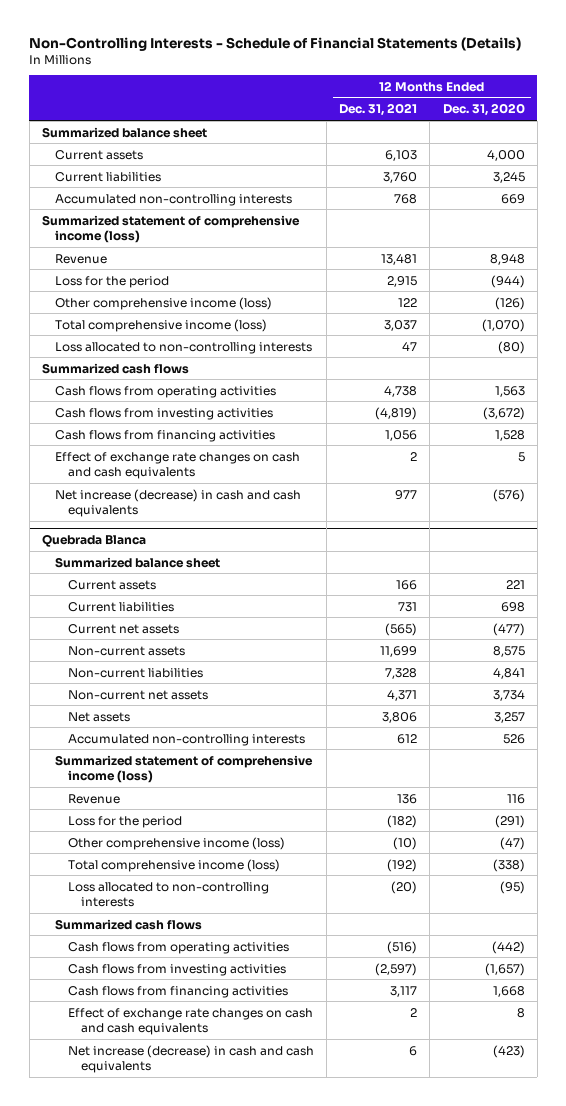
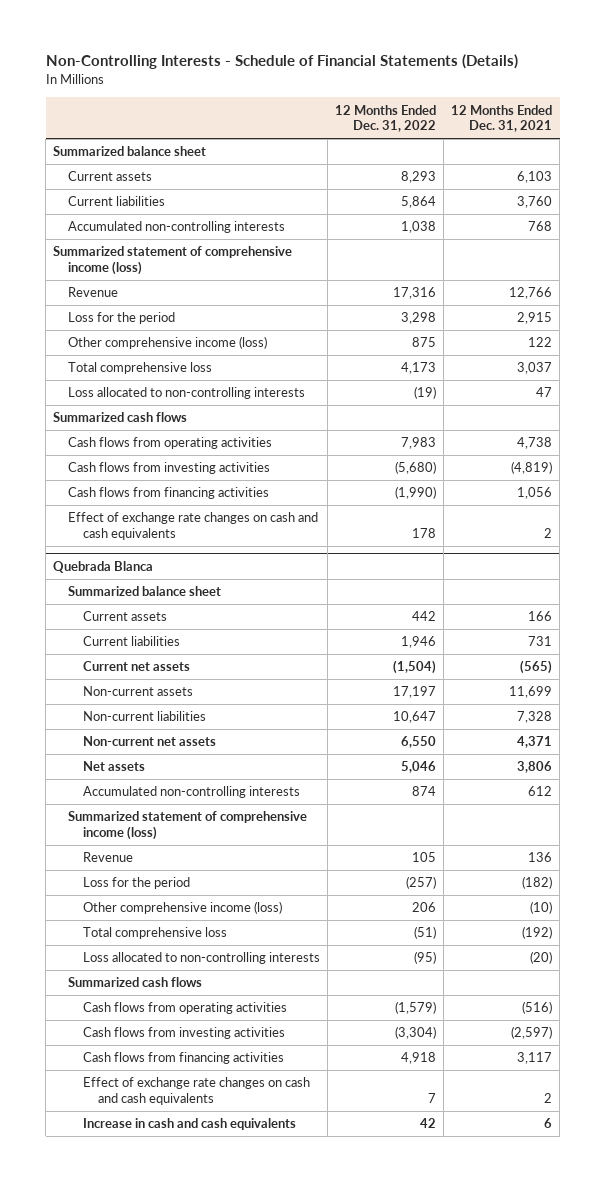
[442,103,525,117] Dec. 31, 2020 -> none
none -> [335,104,437,133] 12 Months Ended Dec. 31, 2022
[381,253,418,265] 13,481 -> [509,287,553,300] 12,766
[54,318,267,332] Total comprehensive income (loss) -> [68,362,213,375] Total comprehensive loss
[54,488,301,517] Net increase (decrease) in cash and cash equivalents -> none
[68,858,281,872] Total comprehensive income (loss) -> [83,927,228,940] Total comprehensive loss
[68,1044,315,1073] Net increase (decrease) in cash and cash equivalents -> [83,1118,297,1131] Increase in cash and cash equivalents

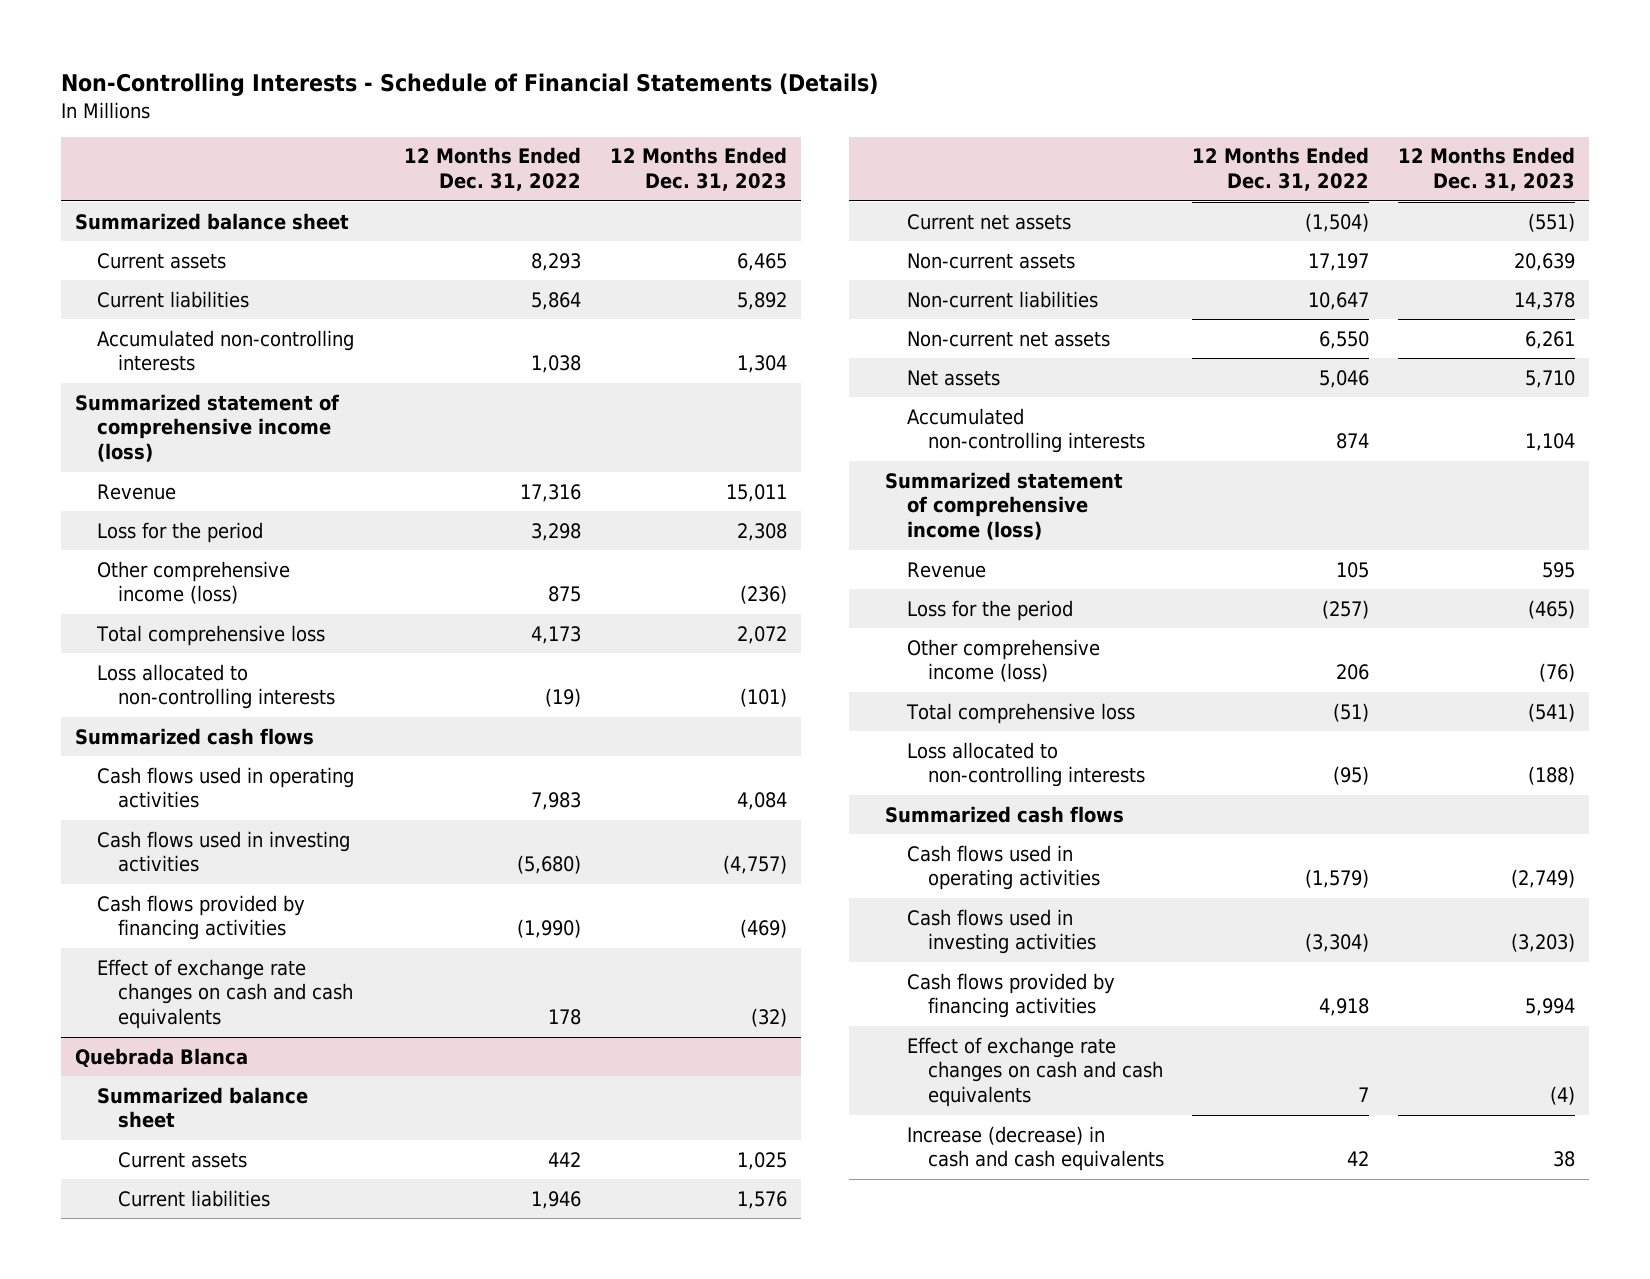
[451,104,553,133] 12 Months Ended Dec. 31, 2021 -> none
none -> [609,147,787,192] 12 Months Ended Dec. 31, 2023
[68,437,273,450] Cash flows from operating activities -> [96,766,354,809] Cash flows used in operating activities
[68,462,271,475] Cash flows from investing activities -> [96,830,350,873] Cash flows used in investing activities
[68,487,270,500] Cash flows from financing activities -> [96,894,305,941] Cash flows provided by financing activities
[83,1002,288,1015] Cash flows from operating activities -> [906,844,1100,891] Cash flows used in operating activities
[83,1027,286,1040] Cash flows from investing activities -> [906,908,1096,955] Cash flows used in investing activities
[83,1052,285,1065] Cash flows from financing activities -> [906,972,1115,1019] Cash flows provided by financing activities
[83,1118,297,1131] Increase in cash and cash equivalents -> [906,1125,1164,1172] Increase (decrease) in cash and cash equivalents

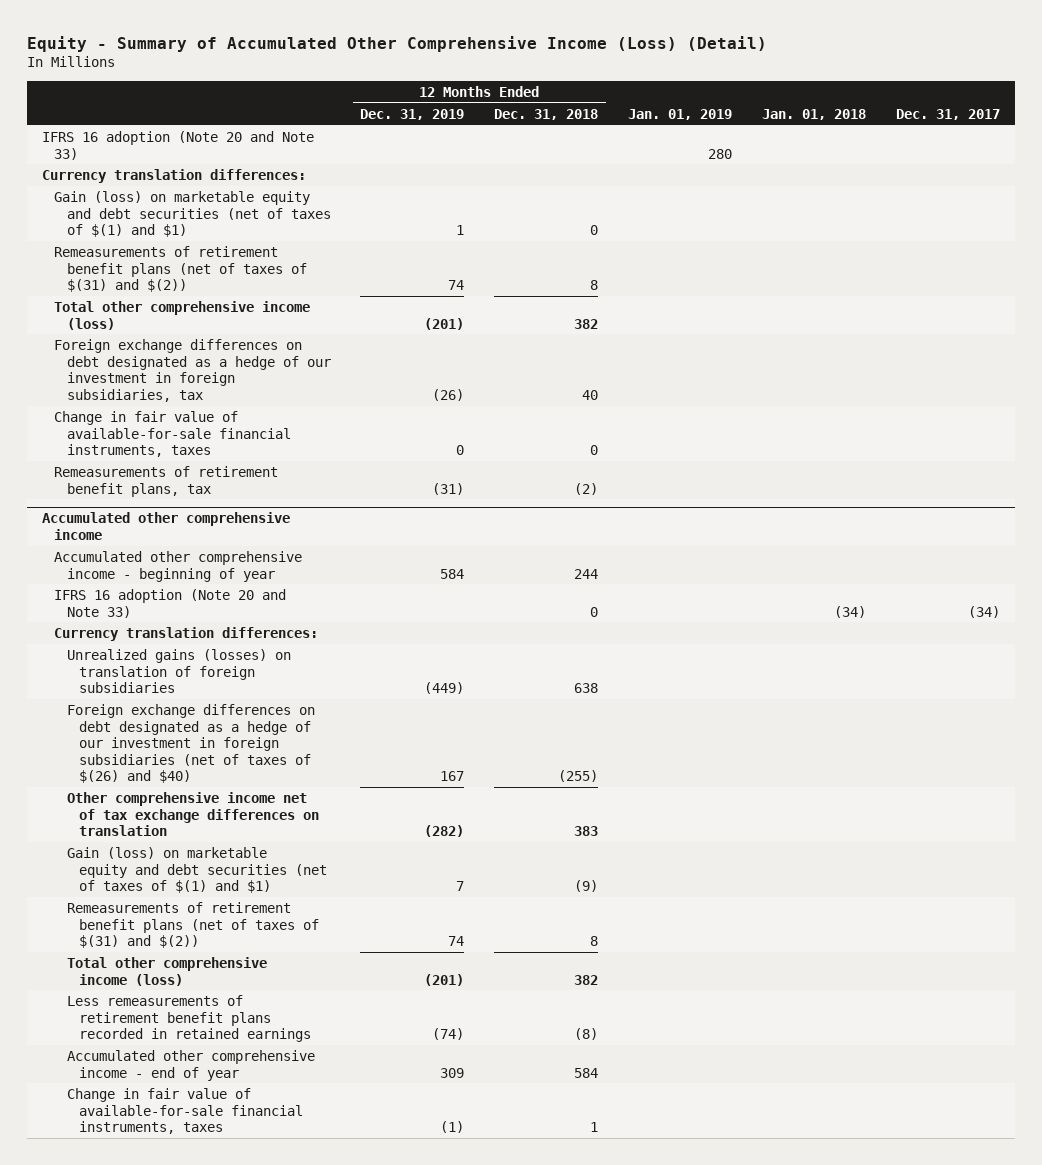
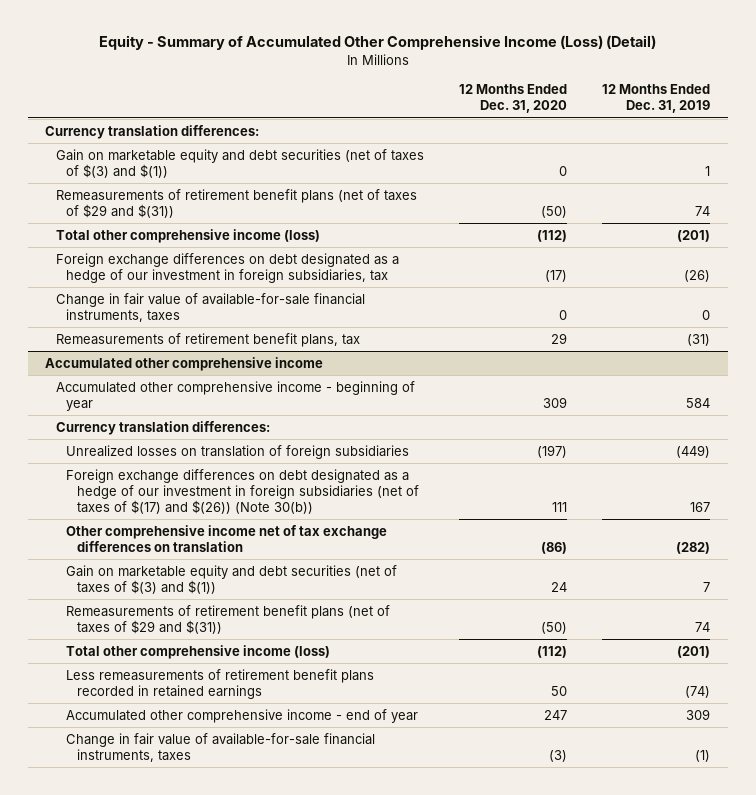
[494,108,599,120] Dec. 31, 2018 -> none
[628,108,733,120] Jan. 01, 2019 -> none
[762,108,867,120] Jan. 01, 2018 -> none
[895,108,1000,120] Dec. 31, 2017 -> none
none -> [459,84,568,114] 12 Months Ended Dec. 31, 2020
[42,130,315,160] IFRS 16 adoption (Note 20 and Note 33) -> none
[54,190,331,238] Gain (loss) on marketable equity and debt securities (net of taxes of $(1) and $1) -> [55,148,424,178] Gain on marketable equity and debt securities (net of taxes of $(3) and $(1))
[54,245,307,293] Remeasurements of retirement benefit plans (net of taxes of $(31) and $(2)) -> [55,188,417,218] Remeasurements of retirement benefit plans (net of taxes of $29 and $(31))
[54,588,287,618] IFRS 16 adoption (Note 20 and Note 33) -> none
[66,648,291,694] Unrealized gains (losses) on translation of foreign subsidiaries -> [66,444,410,459] Unrealized losses on translation of foreign subsidiaries
[66,703,315,784] Foreign exchange differences on debt designated as a hedge of our investment in foreign subsidiaries (net of taxes of $(26) and $40) -> [66,468,419,515] Foreign exchange differences on debt designated as a hedge of our investment in foreign subsidiaries (net of taxes of $(17) and $(26)) (Note 30(b))
[66,846,327,894] Gain (loss) on marketable equity and debt securities (net of taxes of $(1) and $1) -> [66,564,398,594] Gain on marketable equity and debt securities (net of taxes of $(3) and $(1))
[66,901,319,949] Remeasurements of retirement benefit plans (net of taxes of $(31) and $(2)) -> [66,604,391,634] Remeasurements of retirement benefit plans (net of taxes of $29 and $(31))

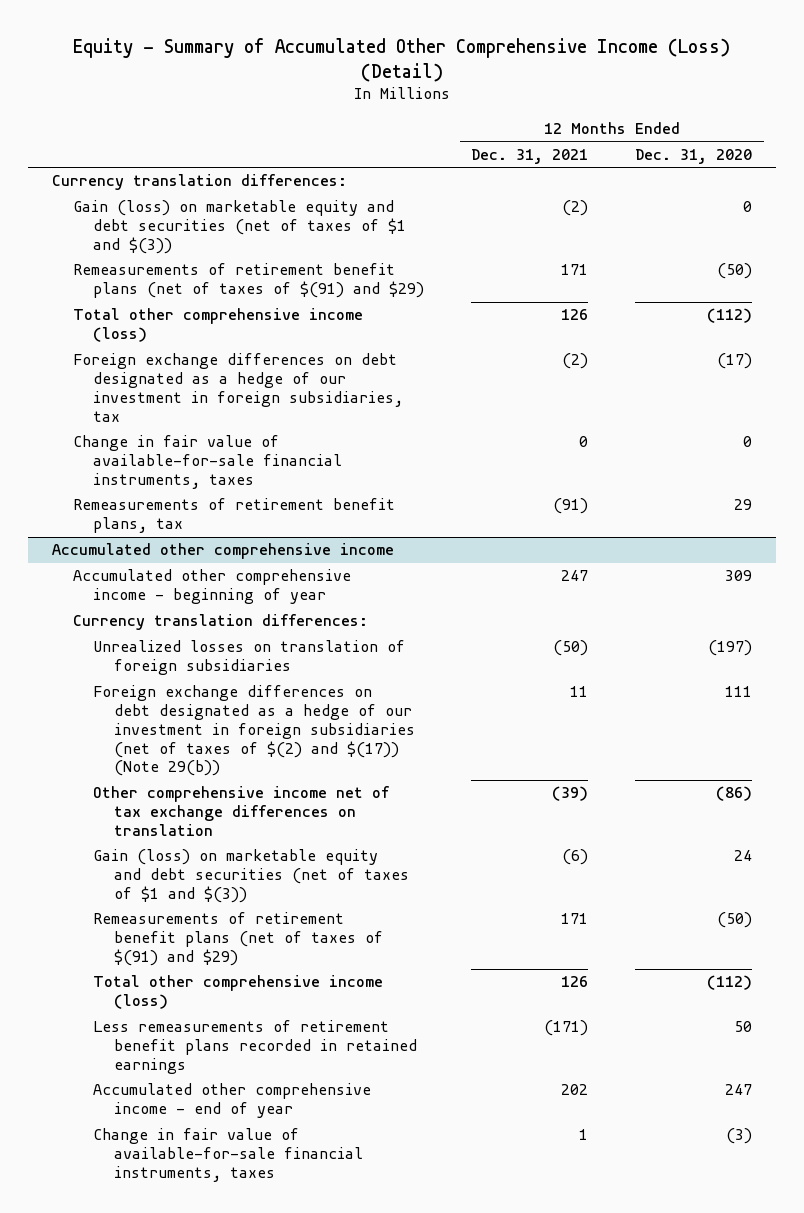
[602,84,711,114] 12 Months Ended Dec. 31, 2019 -> none
none -> [471,148,589,164] Dec. 31, 2021
[55,148,424,178] Gain on marketable equity and debt securities (net of taxes of $(3) and $(1)) -> [72,200,407,254] Gain (loss) on marketable equity and debt securities (net of taxes of $1 and $(3))
[55,188,417,218] Remeasurements of retirement benefit plans (net of taxes of $29 and $(31)) -> [72,263,425,299] Remeasurements of retirement benefit plans (net of taxes of $(91) and $29)
[66,468,419,515] Foreign exchange differences on debt designated as a hedge of our investment in foreign subsidiaries (net of taxes of $(17) and $(26)) (Note 30(b)) -> [93,685,416,777] Foreign exchange differences on debt designated as a hedge of our investment in foreign subsidiaries (net of taxes of $(2) and $(17)) (Note 29(b))
[66,564,398,594] Gain on marketable equity and debt securities (net of taxes of $(3) and $(1)) -> [93,849,410,903] Gain (loss) on marketable equity and debt securities (net of taxes of $1 and $(3))
[66,604,391,634] Remeasurements of retirement benefit plans (net of taxes of $29 and $(31)) -> [93,912,384,966] Remeasurements of retirement benefit plans (net of taxes of $(91) and $29)

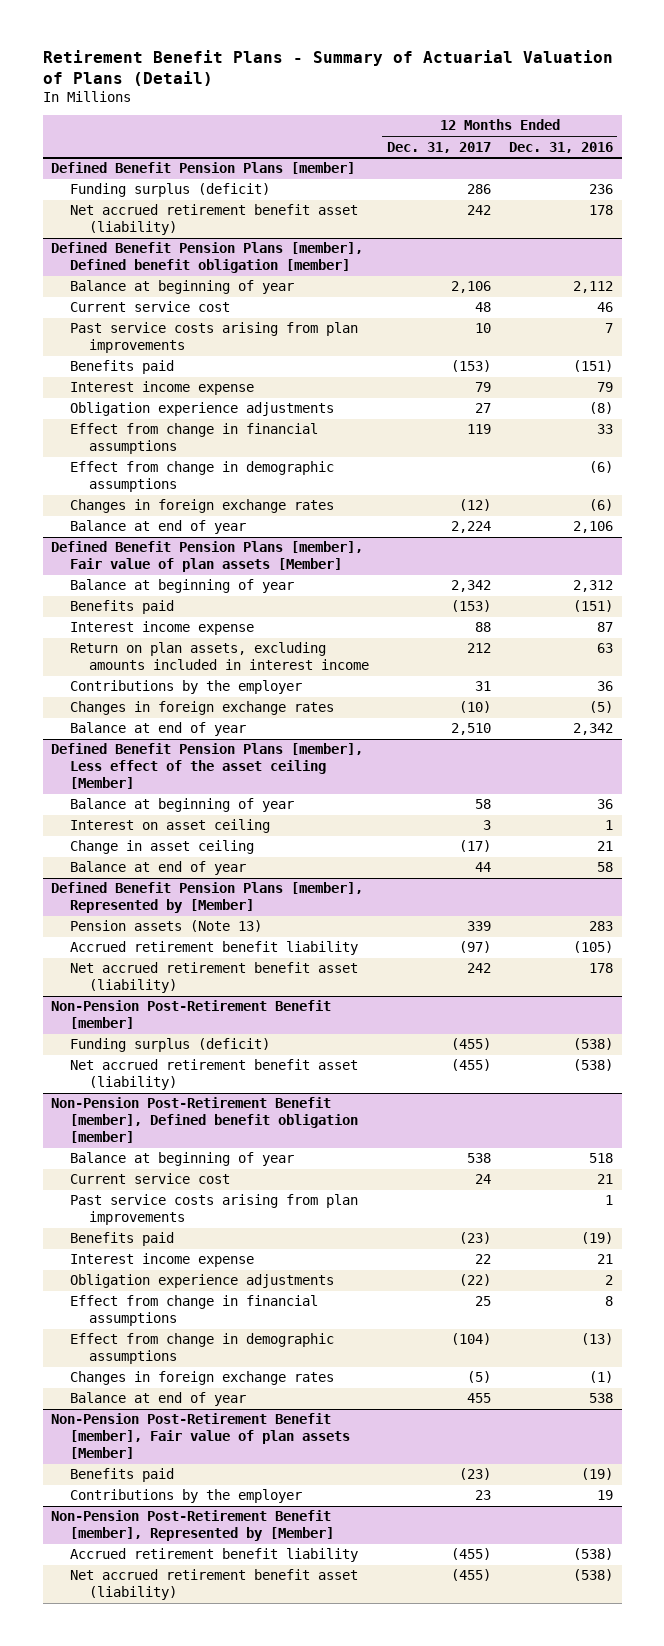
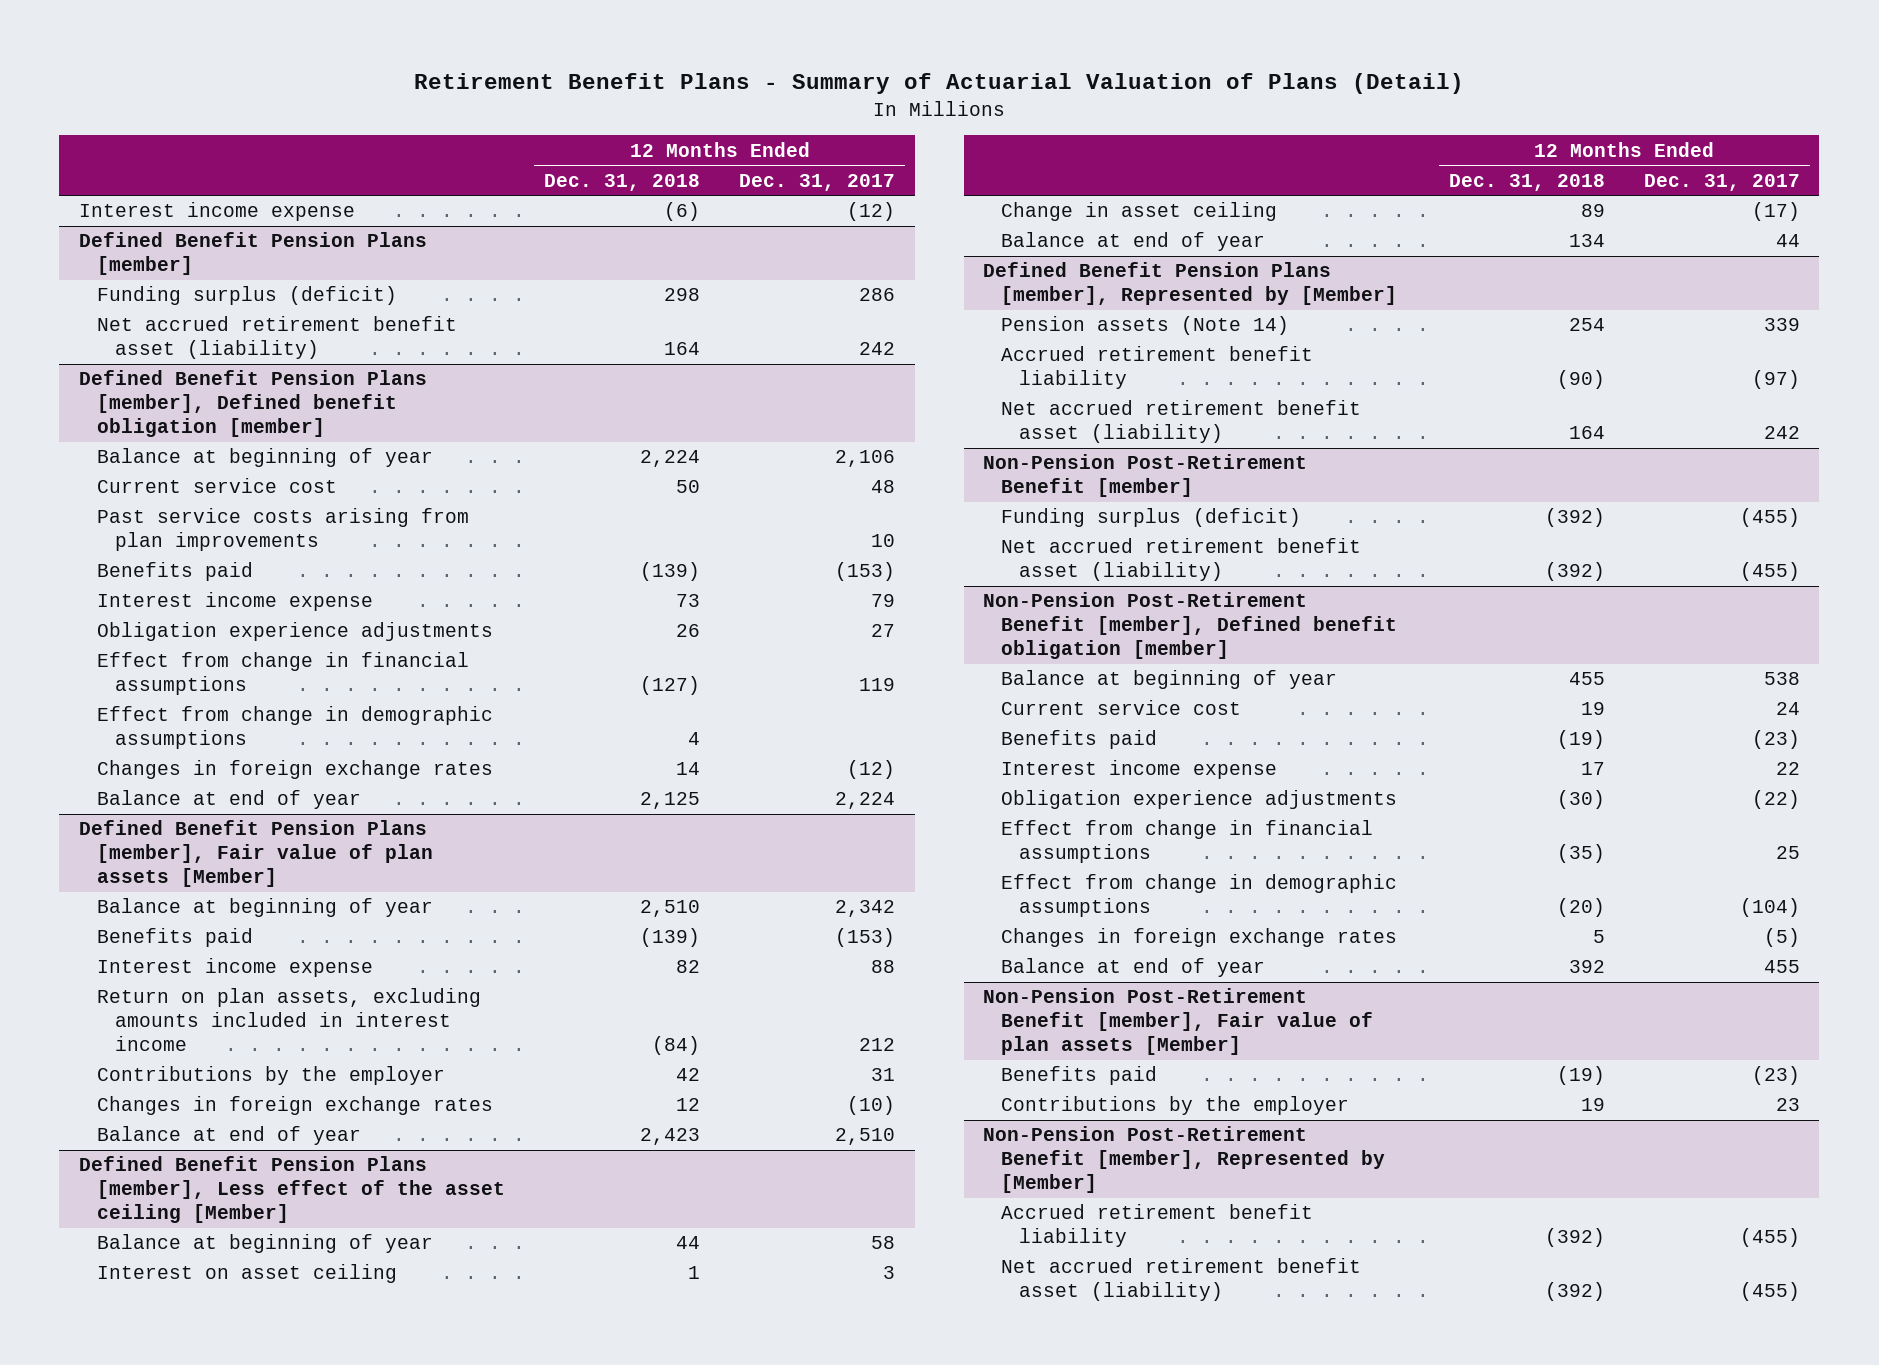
[508,141,613,153] Dec. 31, 2016 -> none
none -> [544,173,701,191] Dec. 31, 2018
none -> [78,202,355,222] Interest income expense
[70,920,263,933] Pension assets (Note 13) -> [1001,316,1290,336] Pension assets (Note 14)
[70,1194,359,1226] Past service costs arising from plan improvements -> none

